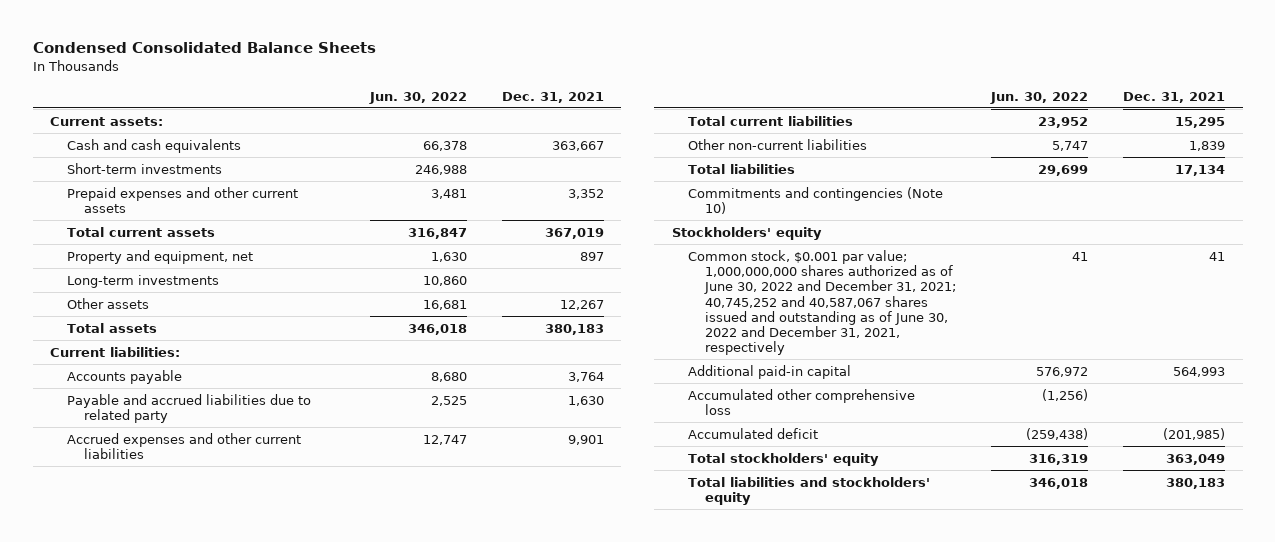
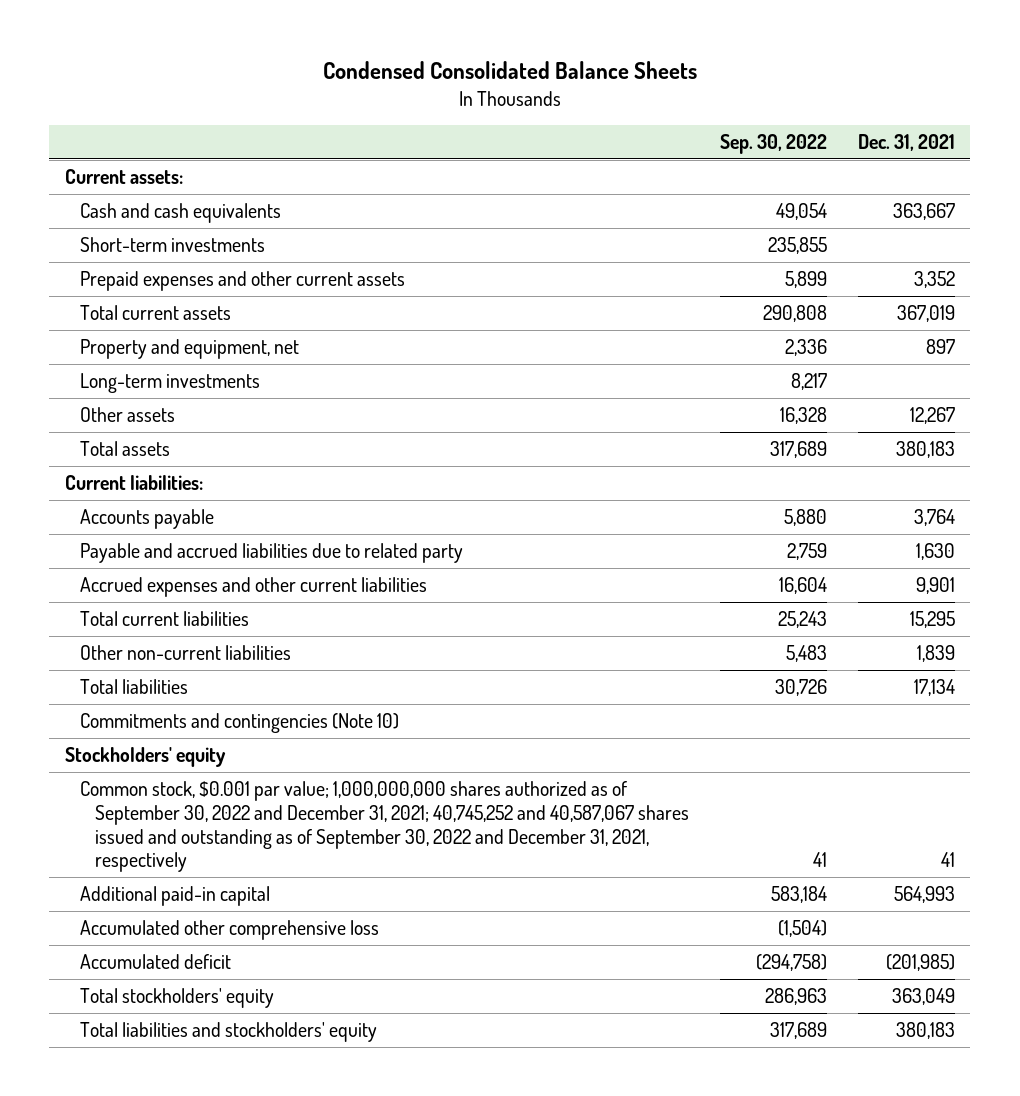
[368,91,467,104] Jun. 30, 2022 -> none
none -> [719,134,827,155] Sep. 30, 2022
[688,249,956,356] Common stock, $0.001 par value; 1,000,000,000 shares authorized as of June 30, 2022 and December 31, 2021; 40,745,252 and 40,587,067 shares issued and outstanding as of June 30, 2022 and December 31, 2021, respectively -> [79,780,689,873] Common stock, $0.001 par value; 1,000,000,000 shares authorized as of September 30, 2022 and December 31, 2021; 40,745,252 and 40,587,067 shares issued and outstanding as of September 30, 2022 and December 31, 2021, respectively

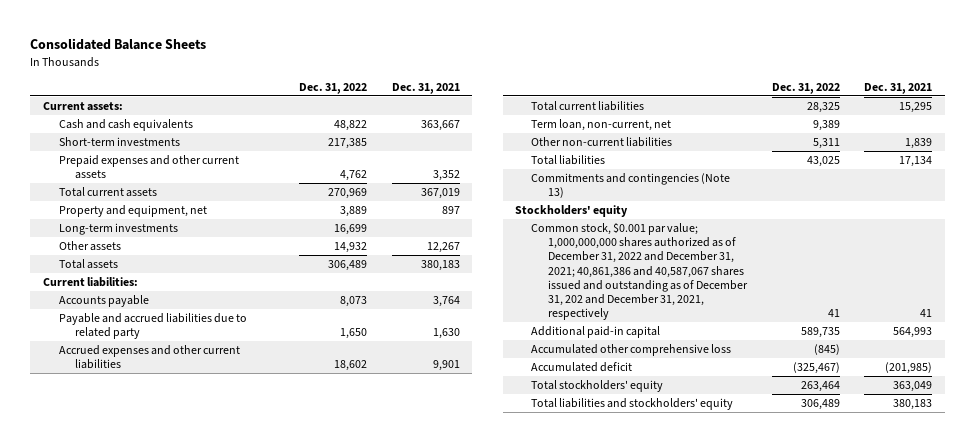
[322,61,697,80] Condensed Consolidated Balance Sheets -> [30,38,207,51] Consolidated Balance Sheets
[719,134,827,155] Sep. 30, 2022 -> none
none -> [299,82,368,94] Dec. 31, 2022
none -> [531,119,672,132] Term loan, non-current, net
[79,712,399,733] Commitments and contingencies (Note 10) -> [531,173,731,199] Commitments and contingencies (Note 13)
[79,780,689,873] Common stock, $0.001 par value; 1,000,000,000 shares authorized as of September 30, 2022 and December 31, 2021; 40,745,252 and 40,587,067 shares issued and outstanding as of September 30, 2022 and December 31, 2021, respectively -> [531,223,748,321] Common stock, $0.001 par value; 1,000,000,000 shares authorized as of December 31, 2022 and December 31, 2021; 40,861,386 and 40,587,067 shares issued and outstanding as of December 31, 202 and December 31, 2021, respectively

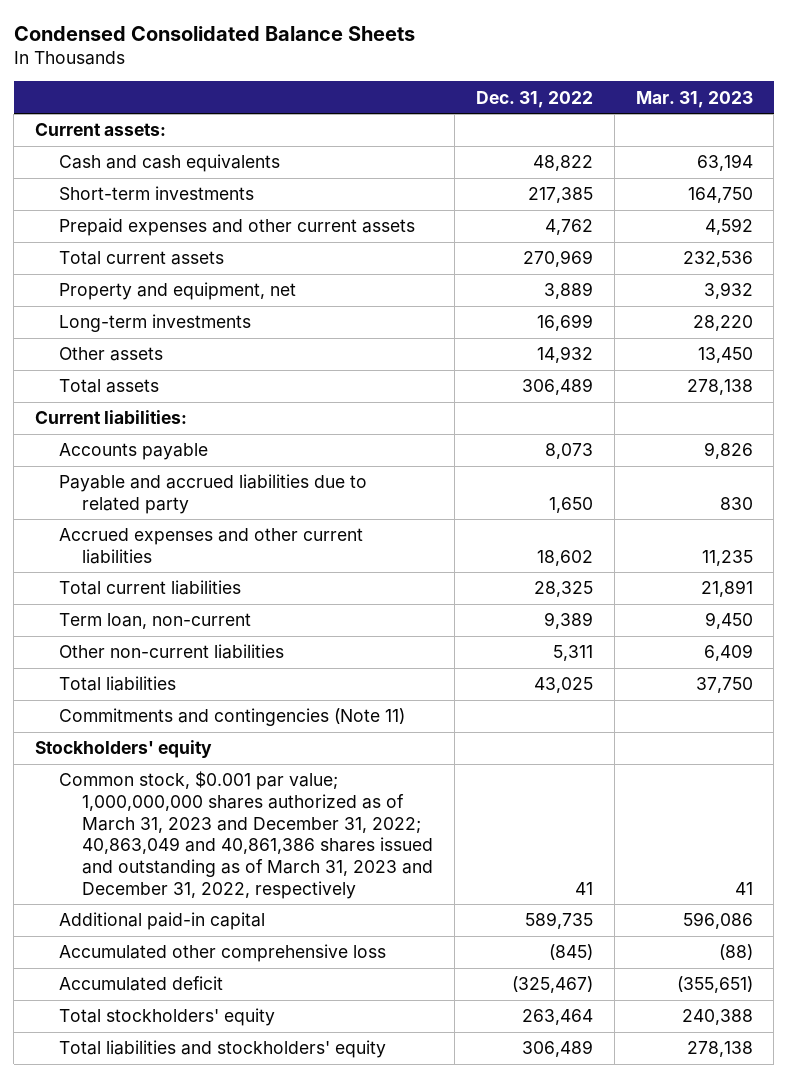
[30,38,207,51] Consolidated Balance Sheets -> [13,25,415,41] Condensed Consolidated Balance Sheets
[391,82,460,94] Dec. 31, 2021 -> none
none -> [635,90,753,108] Mar. 31, 2023
[531,119,672,132] Term loan, non-current, net -> [58,613,251,630] Term loan, non-current
[531,173,731,199] Commitments and contingencies (Note 13) -> [58,708,405,727] Commitments and contingencies (Note 11)
[531,223,748,321] Common stock, $0.001 par value; 1,000,000,000 shares authorized as of December 31, 2022 and December 31, 2021; 40,861,386 and 40,587,067 shares issued and outstanding as of December 31, 202 and December 31, 2021, respectively -> [58,771,433,899] Common stock, $0.001 par value; 1,000,000,000 shares authorized as of March 31, 2023 and December 31, 2022; 40,863,049 and 40,861,386 shares issued and outstanding as of March 31, 2023 and December 31, 2022, respectively

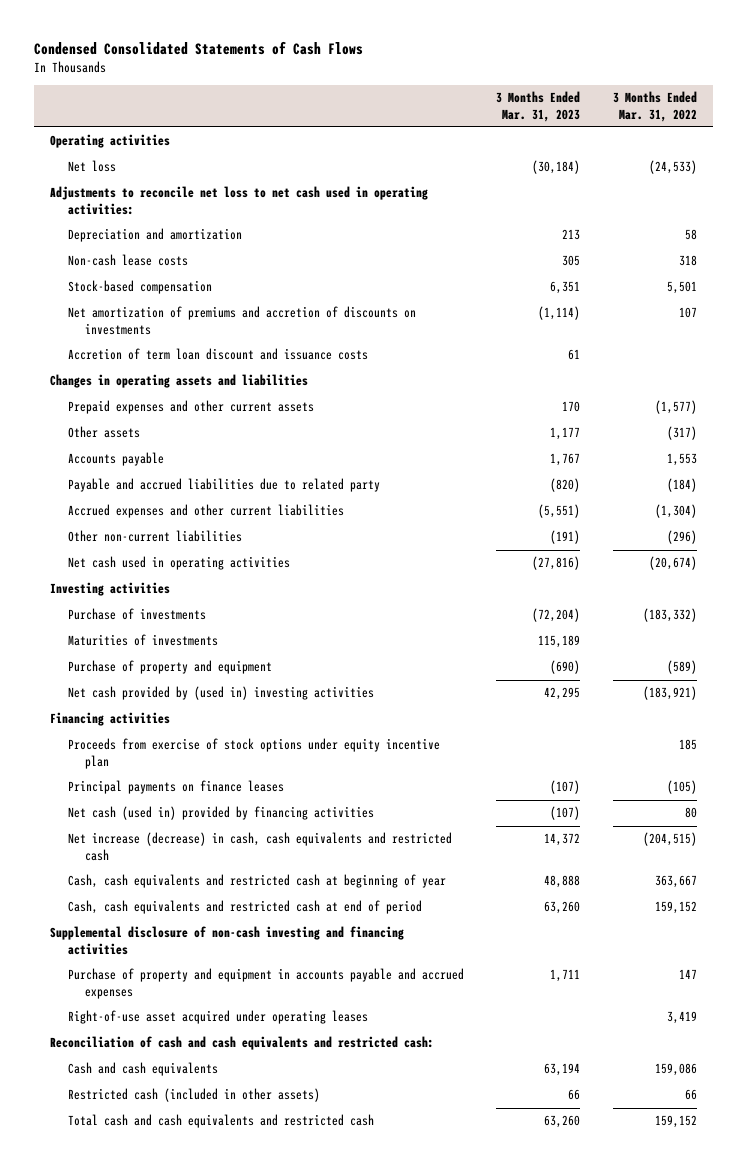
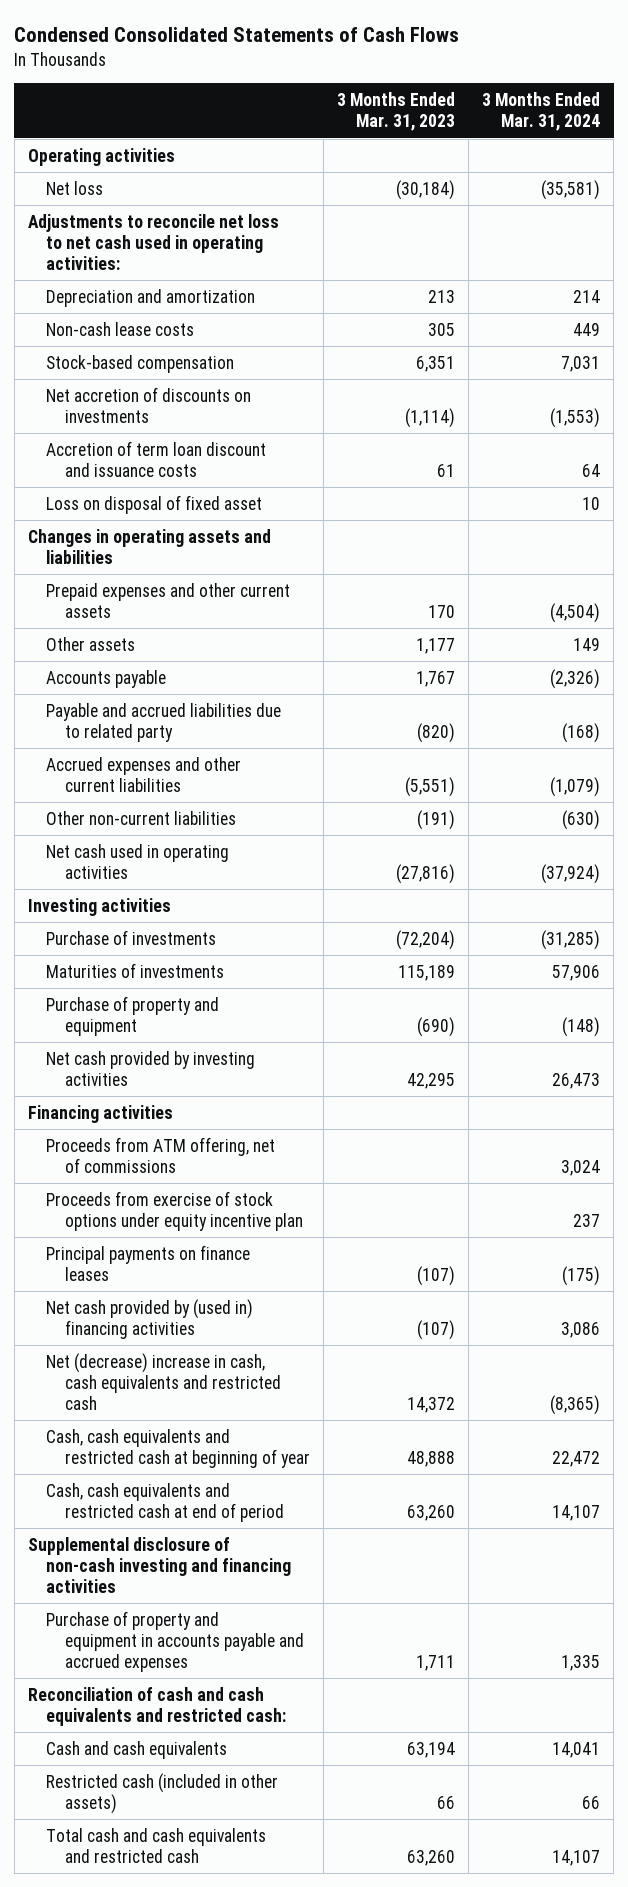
[612,91,697,122] 3 Months Ended Mar. 31, 2022 -> none
none -> [482,92,601,132] 3 Months Ended Mar. 31, 2024
[67,306,416,335] Net amortization of premiums and accretion of discounts on investments -> [46,386,252,423] Net accretion of discounts on investments
none -> [46,494,263,514] Loss on disposal of fixed asset
[67,686,374,701] Net cash provided by (used in) investing activities -> [46,1050,256,1086] Net cash provided by investing activities
none -> [46,1136,276,1173] Proceeds from ATM offering, net of commissions
[67,806,374,821] Net cash (used in) provided by financing activities -> [46,1298,254,1339] Net cash provided by (used in) financing activities
[67,832,452,861] Net increase (decrease) in cash, cash equivalents and restricted cash -> [46,1352,281,1411] Net (decrease) increase in cash, cash equivalents and restricted cash
[67,1010,368,1025] Right-of-use asset acquired under operating leases -> none

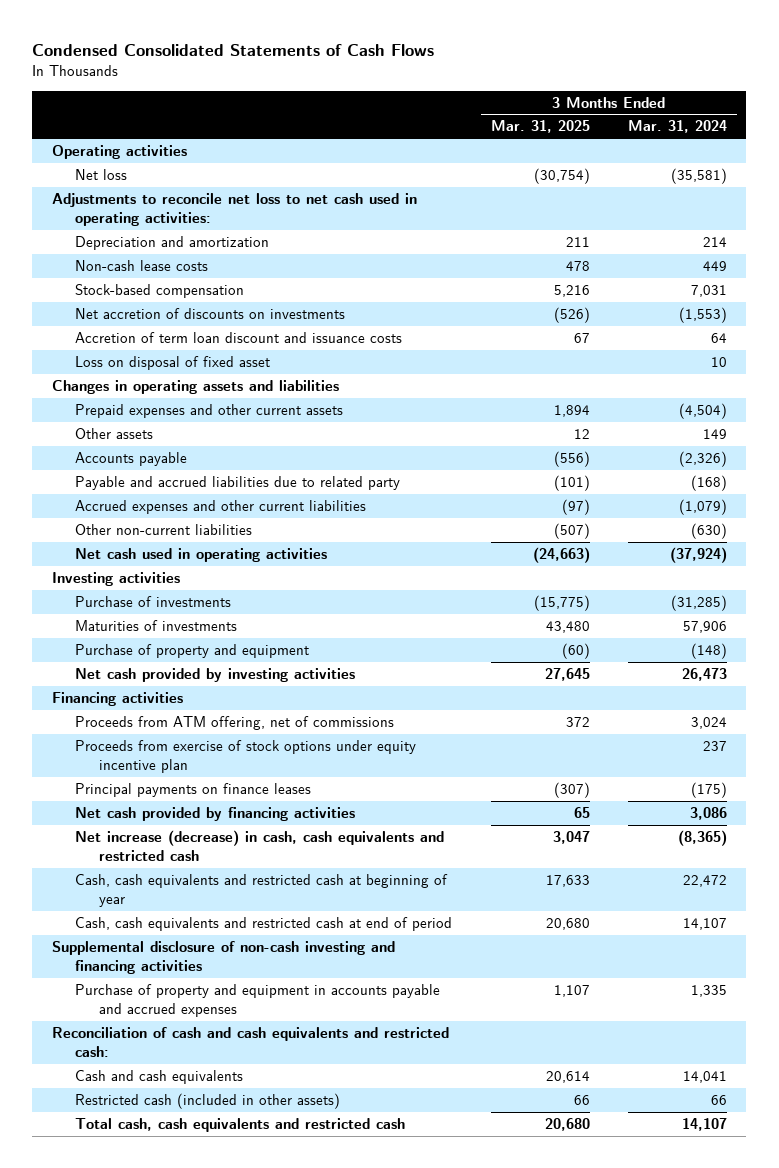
[336,92,455,132] 3 Months Ended Mar. 31, 2023 -> none
none -> [490,120,590,134] Mar. 31, 2025
[46,1298,254,1339] Net cash provided by (used in) financing activities -> [75,807,356,822] Net cash provided by financing activities
[46,1352,281,1411] Net (decrease) increase in cash, cash equivalents and restricted cash -> [75,830,445,862] Net increase (decrease) in cash, cash equivalents and restricted cash
[46,1827,267,1863] Total cash and cash equivalents and restricted cash -> [75,1118,406,1133] Total cash, cash equivalents and restricted cash

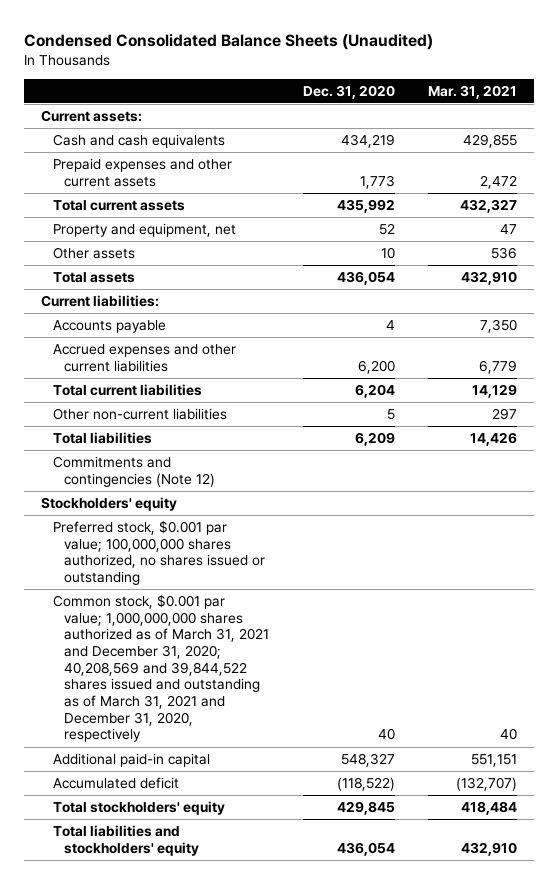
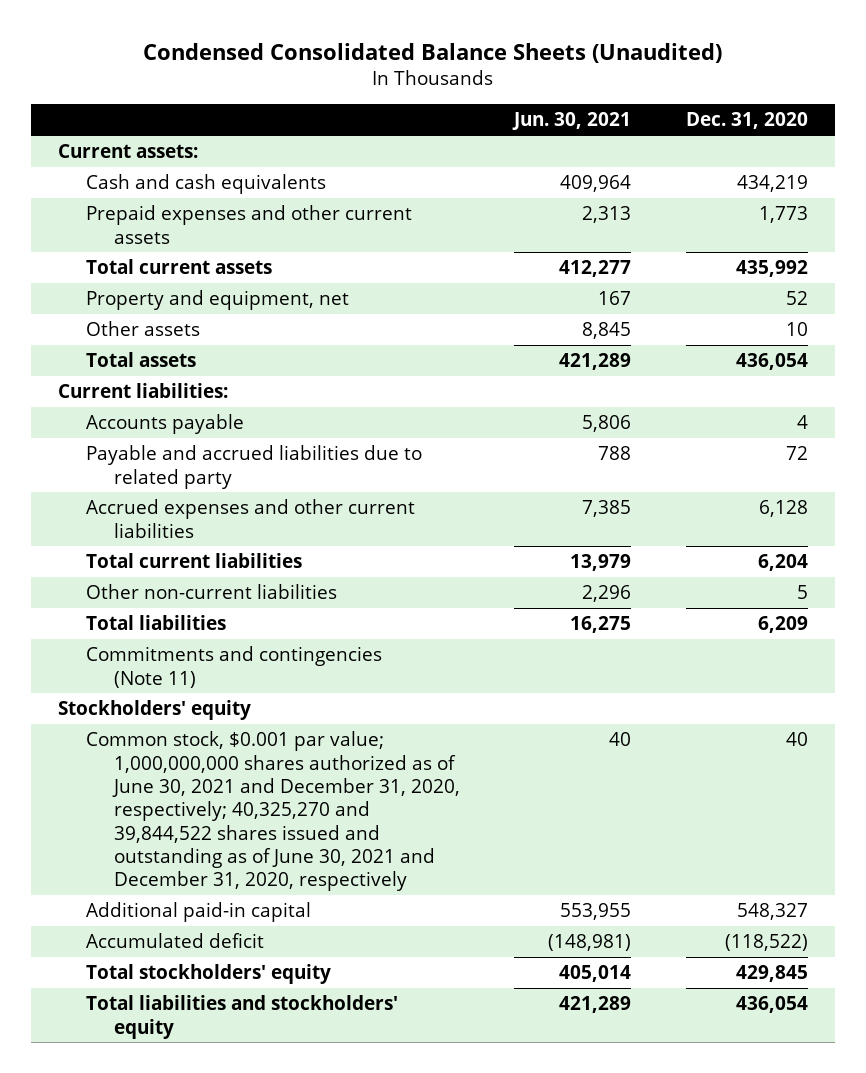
[428,84,518,99] Mar. 31, 2021 -> none
none -> [512,112,632,131] Jun. 30, 2021
none -> [85,445,422,489] Payable and accrued liabilities due to related party
[357,359,395,374] 6,200 -> [759,500,809,518] 6,128
[52,455,216,487] Commitments and contingencies (Note 12) -> [85,646,382,688] Commitments and contingencies (Note 11)
[52,519,266,586] Preferred stock, $0.001 par value; 100,000,000 shares authorized, no shares issued or outstanding -> none
[52,593,270,743] Common stock, $0.001 par value; 1,000,000,000 shares authorized as of March 31, 2021 and December 31, 2020; 40,208,569 and 39,844,522 shares issued and outstanding as of March 31, 2021 and December 31, 2020, respectively -> [85,731,460,892] Common stock, $0.001 par value; 1,000,000,000 shares authorized as of June 30, 2021 and December 31, 2020, respectively; 40,325,270 and 39,844,522 shares issued and outstanding as of June 30, 2021 and December 31, 2020, respectively

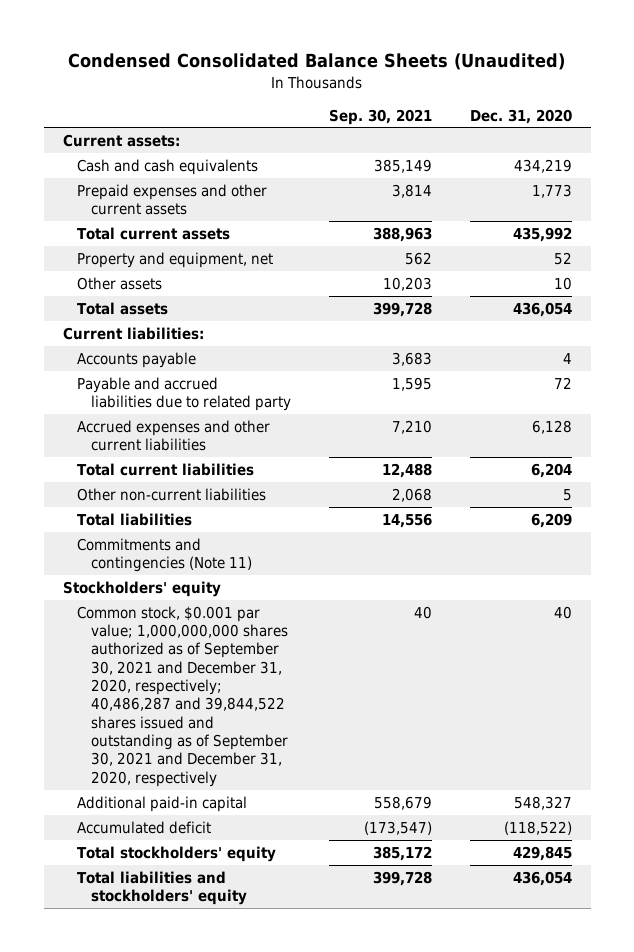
[512,112,632,131] Jun. 30, 2021 -> none
none -> [328,108,432,125] Sep. 30, 2021
[85,731,460,892] Common stock, $0.001 par value; 1,000,000,000 shares authorized as of June 30, 2021 and December 31, 2020, respectively; 40,325,270 and 39,844,522 shares issued and outstanding as of June 30, 2021 and December 31, 2020, respectively -> [76,605,288,787] Common stock, $0.001 par value; 1,000,000,000 shares authorized as of September 30, 2021 and December 31, 2020, respectively; 40,486,287 and 39,844,522 shares issued and outstanding as of September 30, 2021 and December 31, 2020, respectively

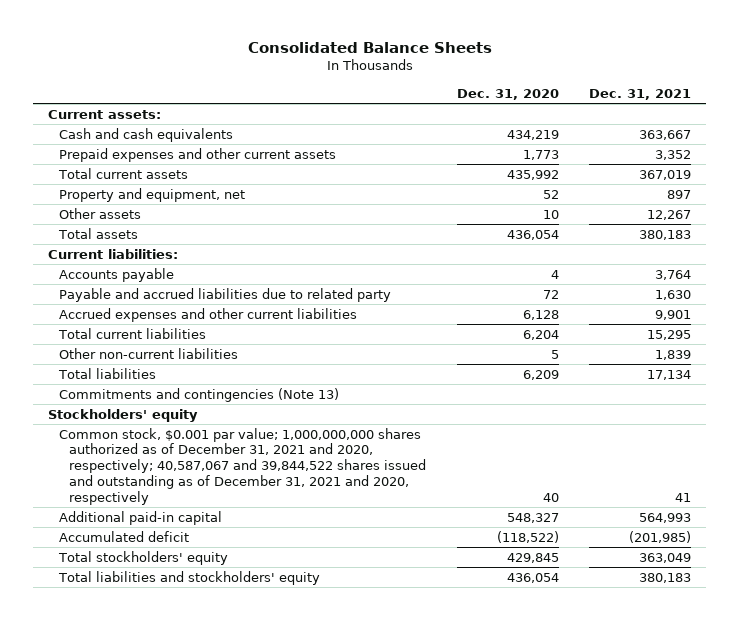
[68,53,566,71] Condensed Consolidated Balance Sheets (Unaudited) -> [247,41,492,53] Consolidated Balance Sheets
[328,108,432,125] Sep. 30, 2021 -> none
none -> [589,89,692,101] Dec. 31, 2021
[76,537,252,573] Commitments and contingencies (Note 11) -> [58,387,339,402] Commitments and contingencies (Note 13)
[76,605,288,787] Common stock, $0.001 par value; 1,000,000,000 shares authorized as of September 30, 2021 and December 31, 2020, respectively; 40,486,287 and 39,844,522 shares issued and outstanding as of September 30, 2021 and December 31, 2020, respectively -> [58,427,427,505] Common stock, $0.001 par value; 1,000,000,000 shares authorized as of December 31, 2021 and 2020, respectively; 40,587,067 and 39,844,522 shares issued and outstanding as of December 31, 2021 and 2020, respectively

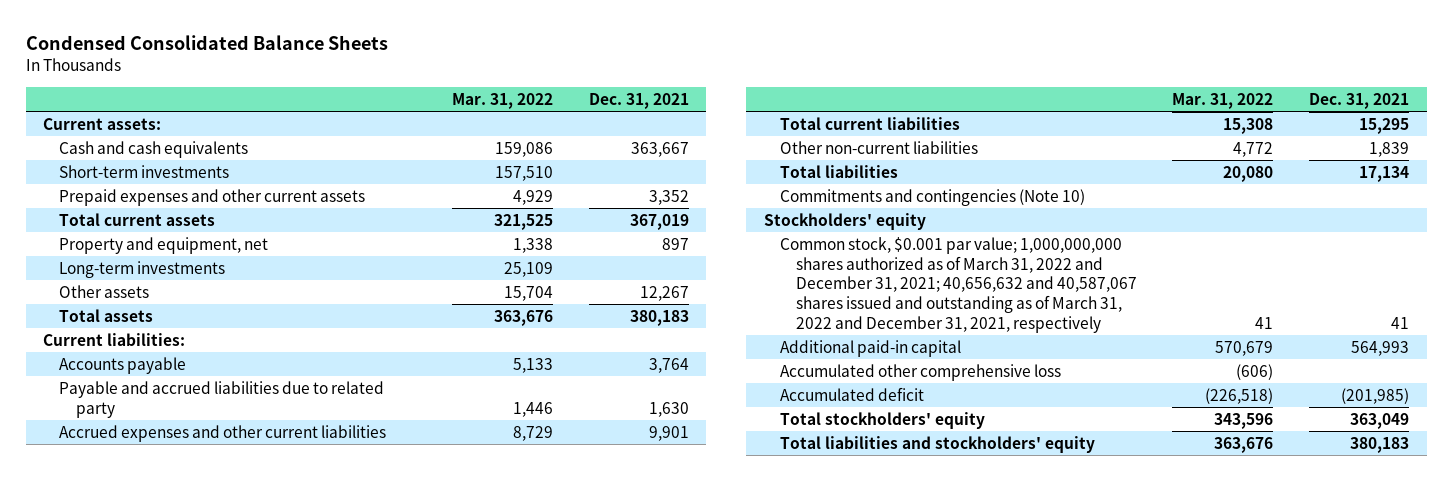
[247,41,492,53] Consolidated Balance Sheets -> [25,35,388,51] Condensed Consolidated Balance Sheets
[456,89,559,101] Dec. 31, 2020 -> none
none -> [452,92,554,109] Mar. 31, 2022
none -> [59,164,230,178] Short-term investments
none -> [59,260,226,278] Long-term investments
[58,387,339,402] Commitments and contingencies (Note 13) -> [779,188,1085,206] Commitments and contingencies (Note 10)
[58,427,427,505] Common stock, $0.001 par value; 1,000,000,000 shares authorized as of December 31, 2021 and 2020, respectively; 40,587,067 and 39,844,522 shares issued and outstanding as of December 31, 2021 and 2020, respectively -> [779,236,1137,334] Common stock, $0.001 par value; 1,000,000,000 shares authorized as of March 31, 2022 and December 31, 2021; 40,656,632 and 40,587,067 shares issued and outstanding as of March 31, 2022 and December 31, 2021, respectively
none -> [779,363,1061,381] Accumulated other comprehensive loss

